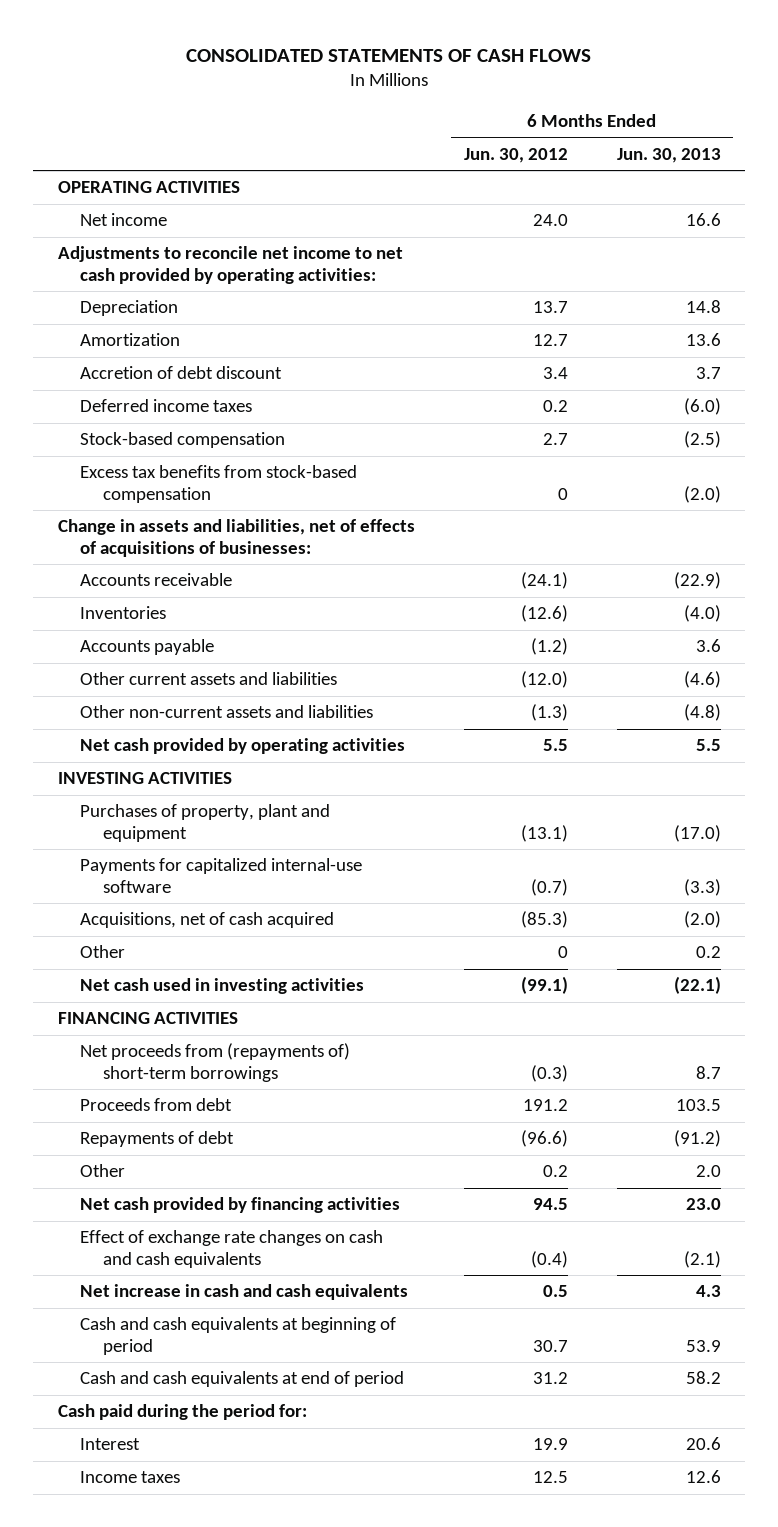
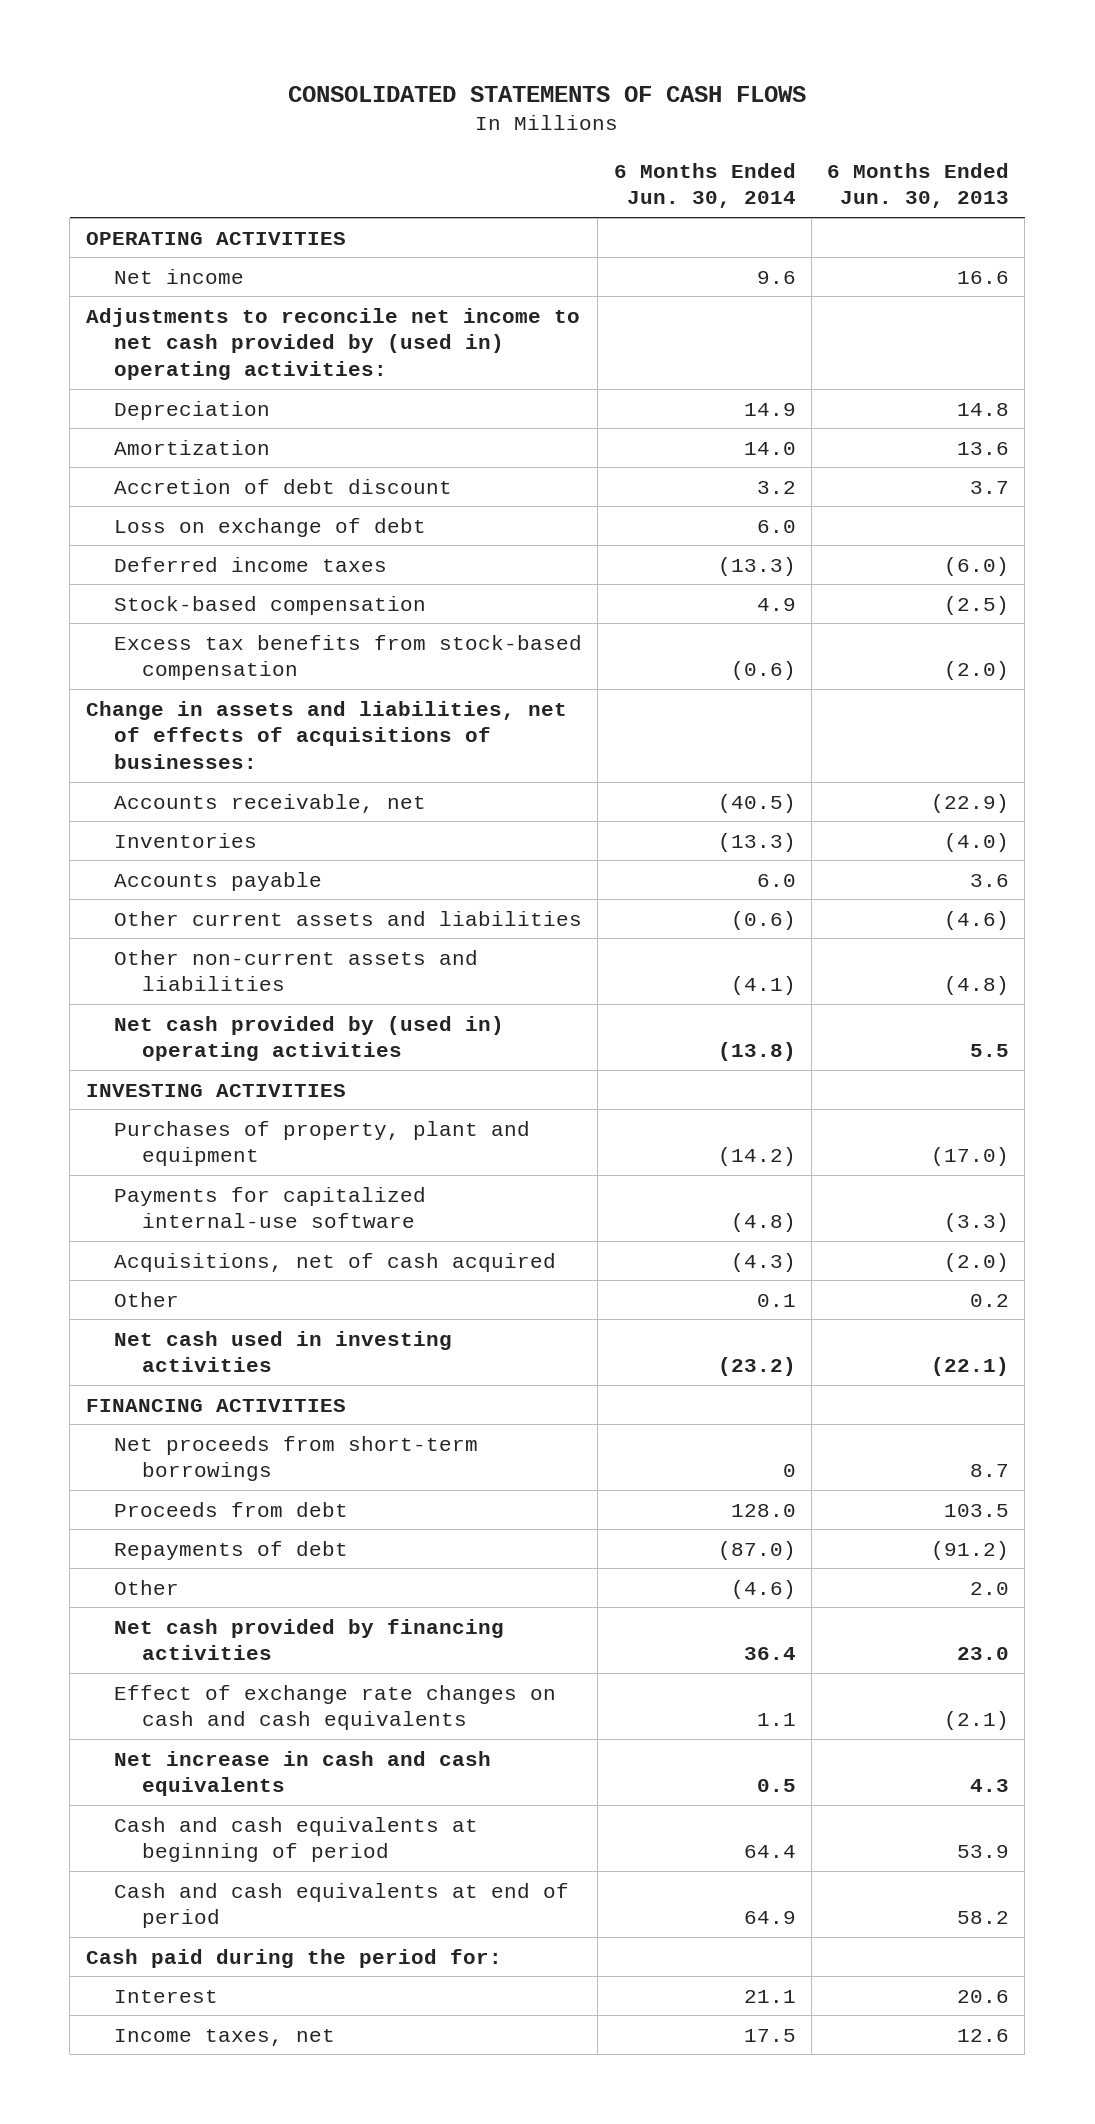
[463,147,568,163] Jun. 30, 2012 -> none
none -> [613,162,796,209] 6 Months Ended Jun. 30, 2014
[57,246,403,284] Adjustments to reconcile net income to net cash provided by operating activities: -> [85,307,580,381] Adjustments to reconcile net income to net cash provided by (used in) operating activities:
none -> [114,517,427,537] Loss on exchange of debt
[80,573,233,587] Accounts receivable -> [114,793,427,813] Accounts receivable, net
[80,738,406,755] Net cash provided by operating activities -> [114,1015,505,1062] Net cash provided by (used in) operating activities
[80,1043,351,1082] Net proceeds from (repayments of) short-term borrowings -> [114,1435,479,1482] Net proceeds from short-term borrowings
[80,1471,181,1484] Income taxes -> [114,2028,336,2046] Income taxes, net

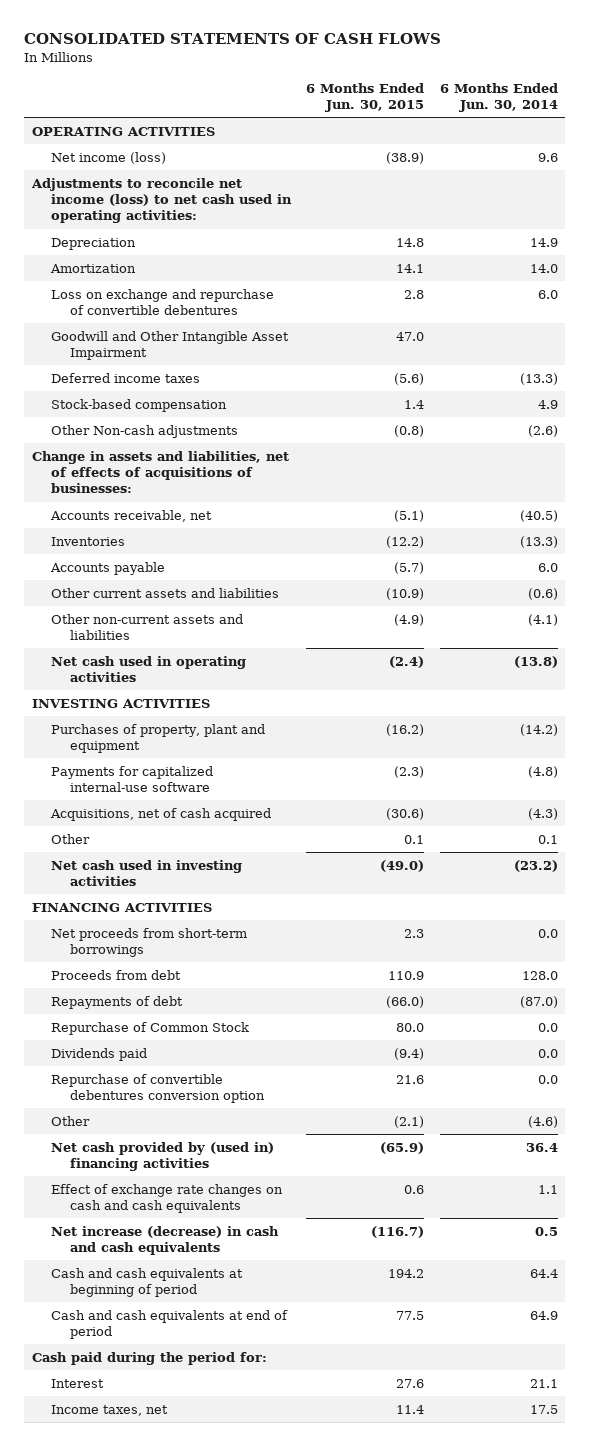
[827,162,1010,209] 6 Months Ended Jun. 30, 2013 -> none
none -> [306,82,425,113] 6 Months Ended Jun. 30, 2015
[114,268,245,284] Net income -> [50,151,166,164] Net income (loss)
[85,307,580,381] Adjustments to reconcile net income to net cash provided by (used in) operating activities: -> [30,177,292,224] Adjustments to reconcile net income (loss) to net cash used in operating activities:
[114,478,453,494] Accretion of debt discount -> none
[114,517,427,537] Loss on exchange of debt -> [50,288,274,316] Loss on exchange and repurchase of convertible debentures
none -> [50,330,289,361] Goodwill and Other Intangible Asset Impairment
[114,634,583,681] Excess tax benefits from stock-based compensation -> none
none -> [50,424,238,438] Other Non-cash adjustments
[114,1015,505,1062] Net cash provided by (used in) operating activities -> [50,655,246,683] Net cash used in operating activities
[782,1464,796,1478] 0 -> [537,928,558,938] 0.0
none -> [50,1021,249,1035] Repurchase of Common Stock
none -> [50,1047,147,1061] Dividends paid
none -> [50,1073,266,1104] Repurchase of convertible debentures conversion option
[114,1618,505,1661] Net cash provided by financing activities -> [50,1141,274,1172] Net cash provided by (used in) financing activities
[114,1750,492,1797] Net increase in cash and cash equivalents -> [50,1225,279,1256] Net increase (decrease) in cash and cash equivalents

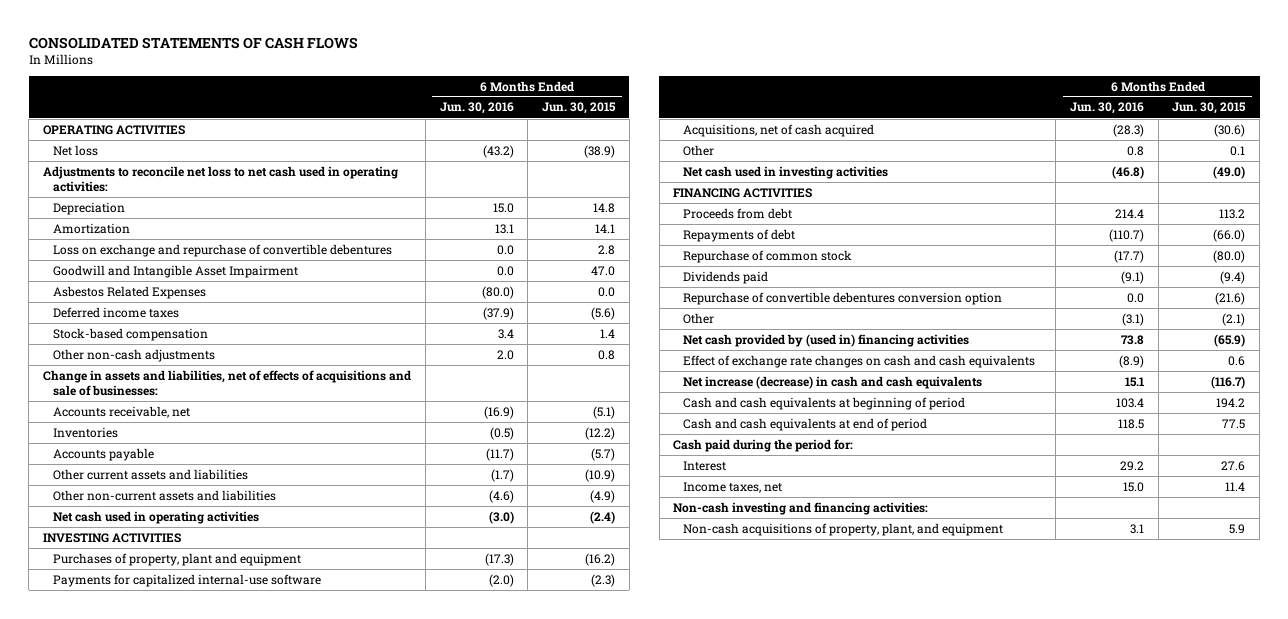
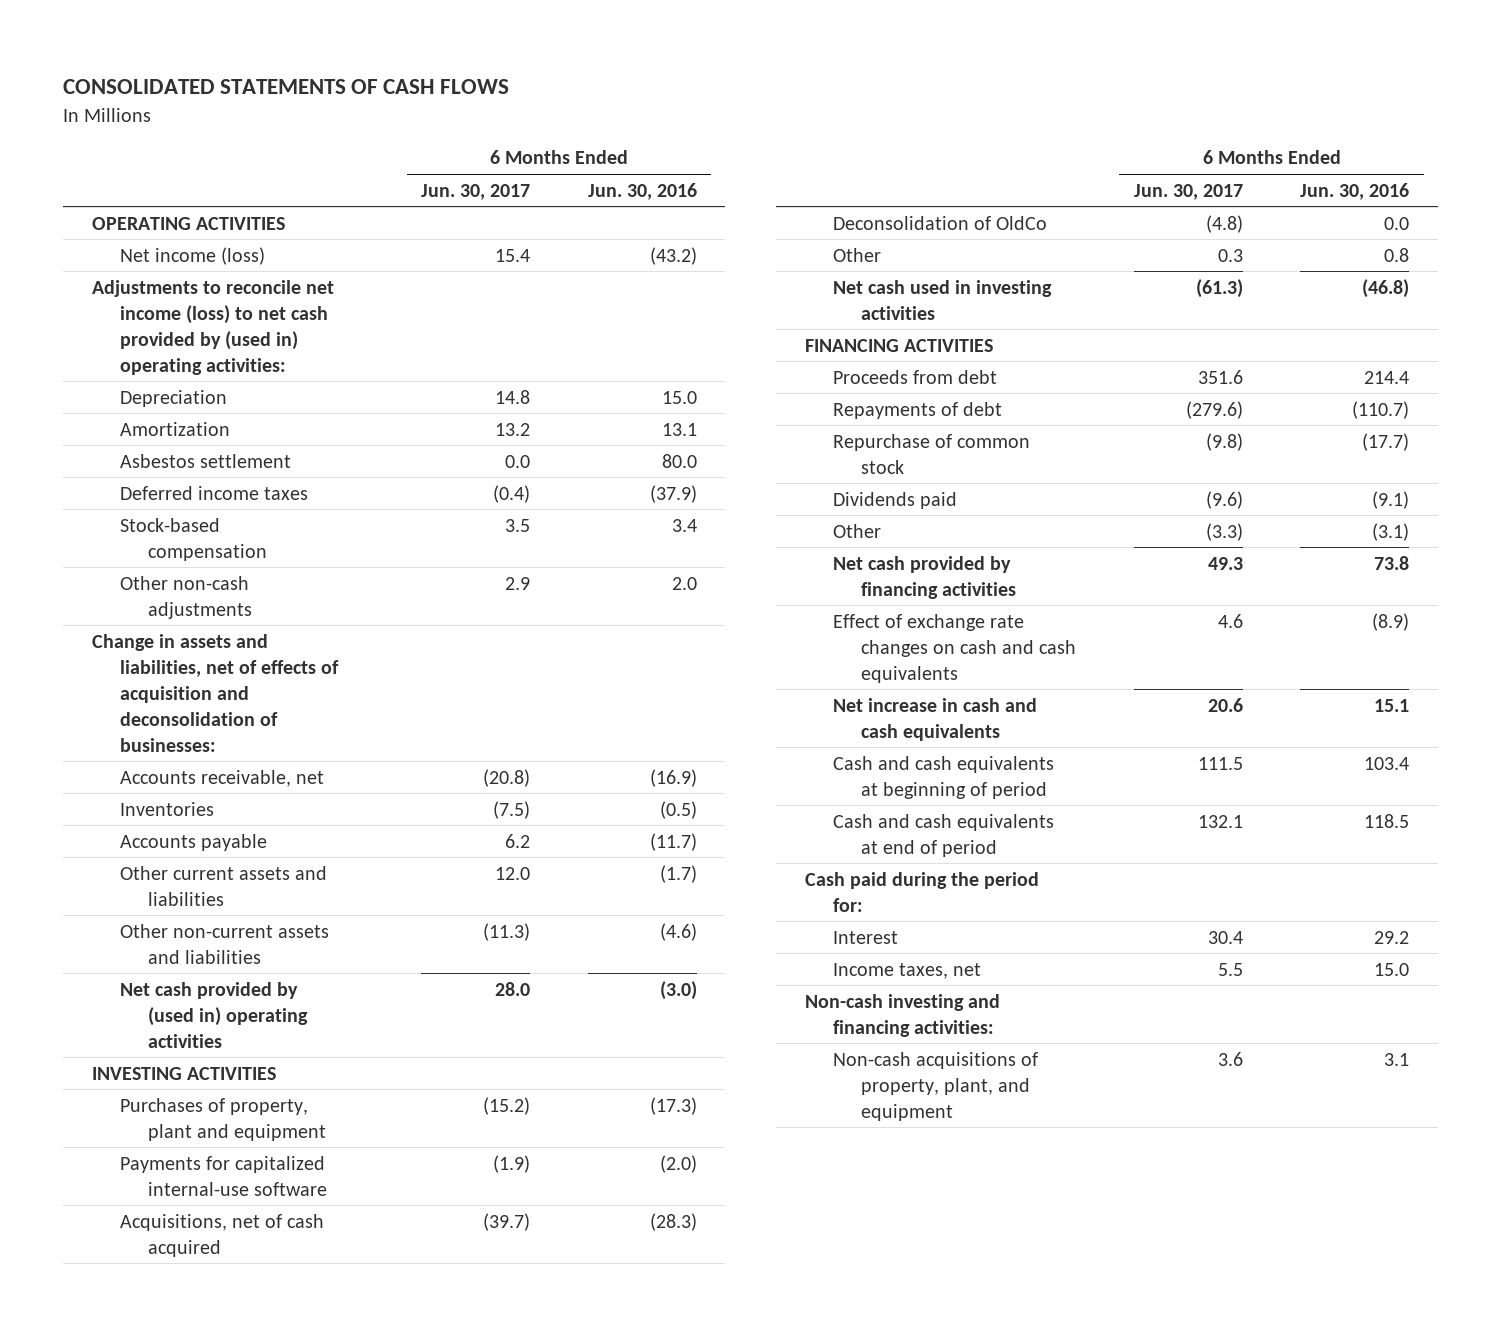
[541,102,616,115] Jun. 30, 2015 -> none
none -> [420,183,530,200] Jun. 30, 2017
[52,144,98,156] Net loss -> [120,246,266,265] Net income (loss)
[43,165,399,193] Adjustments to reconcile net loss to net cash used in operating activities: -> [91,279,334,375] Adjustments to reconcile net income (loss) to net cash provided by (used in) operating activities:
[52,243,392,257] Loss on exchange and repurchase of convertible debentures -> none
[52,264,298,278] Goodwill and Intangible Asset Impairment -> none
[52,285,206,299] Asbestos Related Expenses -> [120,453,292,468] Asbestos settlement
[481,285,514,299] (80.0) -> [661,453,697,468] 80.0
[43,369,412,397] Change in assets and liabilities, net of effects of acquisitions and sale of businesses: -> [91,633,340,752] Change in assets and liabilities, net of effects of acquisition and deconsolidation of businesses:
[52,510,259,524] Net cash used in operating activities -> [120,981,309,1048] Net cash provided by (used in) operating activities
none -> [832,215,1047,230] Deconsolidation of OldCo
[683,291,1003,305] Repurchase of convertible debentures conversion option -> none
[683,333,970,347] Net cash provided by (used in) financing activities -> [832,555,1017,599] Net cash provided by financing activities
[683,375,983,389] Net increase (decrease) in cash and cash equivalents -> [832,697,1037,741] Net increase in cash and cash equivalents

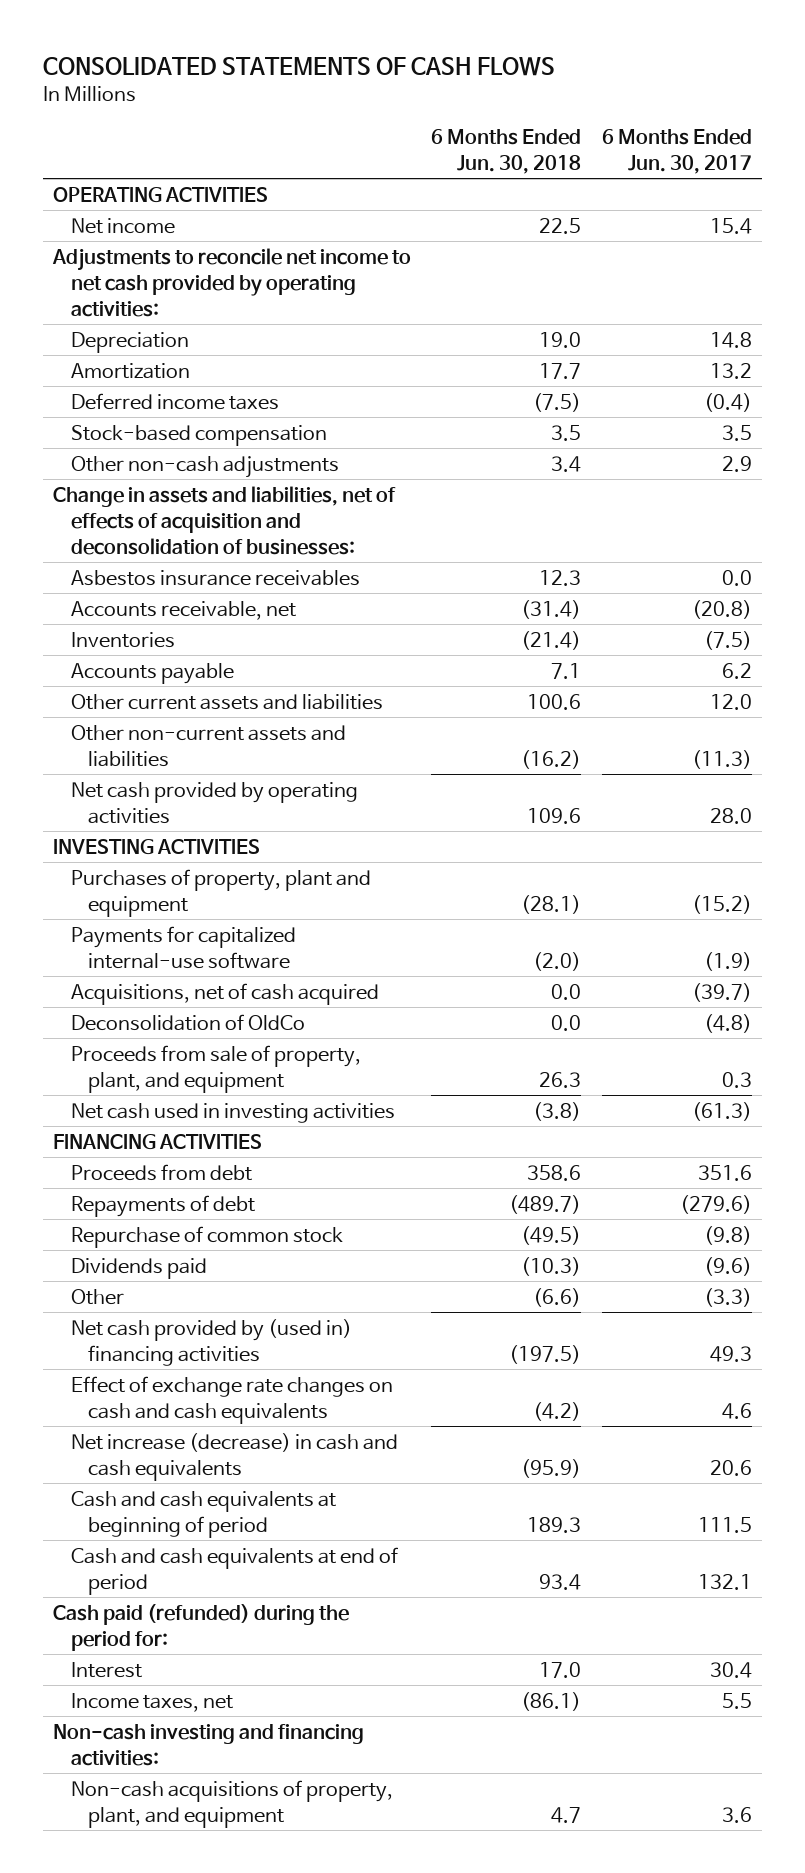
[587,182,697,200] Jun. 30, 2016 -> none
none -> [431,129,582,174] 6 Months Ended Jun. 30, 2018
[120,246,266,265] Net income (loss) -> [70,217,175,234] Net income
[91,279,334,375] Adjustments to reconcile net income (loss) to net cash provided by (used in) operating activities: -> [52,247,412,317] Adjustments to reconcile net income to net cash provided by operating activities:
[120,453,292,468] Asbestos settlement -> none
none -> [70,569,360,586] Asbestos insurance receivables
[120,981,309,1048] Net cash provided by (used in) operating activities -> [70,781,358,824] Net cash provided by operating activities
[832,247,881,262] Other -> none
none -> [70,1044,361,1093] Proceeds from sale of property, plant, and equipment
[832,555,1017,599] Net cash provided by financing activities -> [70,1318,352,1366] Net cash provided by (used in) financing activities
[832,697,1037,741] Net increase in cash and cash equivalents -> [70,1432,398,1481] Net increase (decrease) in cash and cash equivalents
[804,871,1039,912] Cash paid during the period for: -> [53,1603,350,1651] Cash paid (refunded) during the period for:

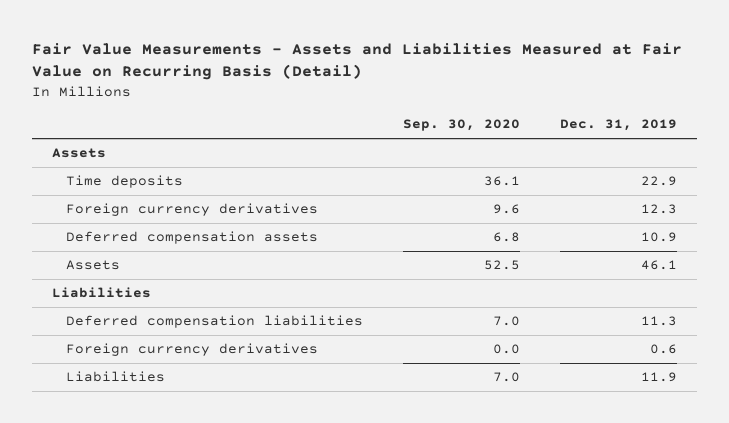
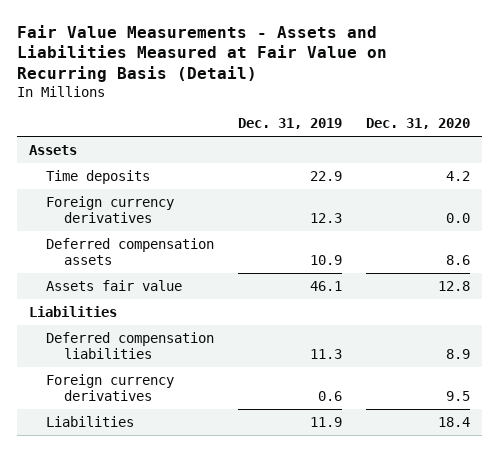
[402,119,520,132] Sep. 30, 2020 -> none
none -> [365,118,470,130] Dec. 31, 2020
[65,260,120,271] Assets -> [46,279,183,291] Assets fair value

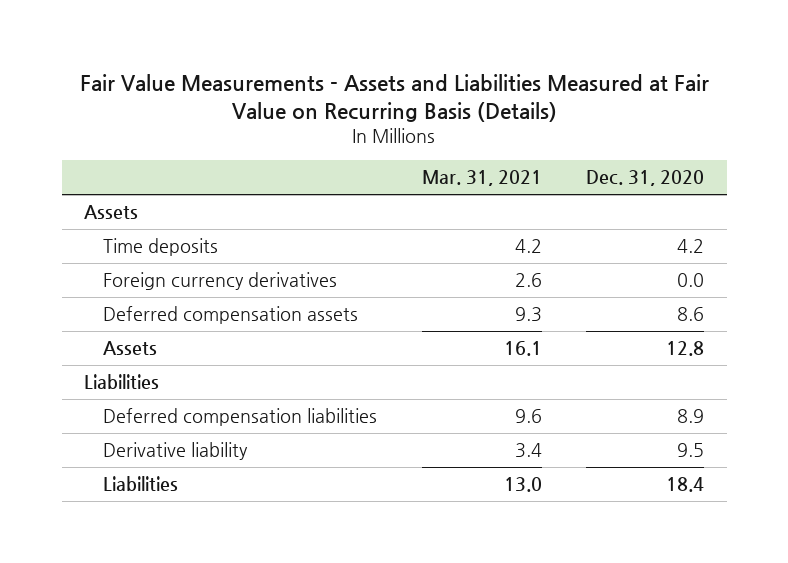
[17,24,388,83] Fair Value Measurements - Assets and Liabilities Measured at Fair Value on Recurring Basis (Detail) -> [80,73,710,122] Fair Value Measurements - Assets and Liabilities Measured at Fair Value on Recurring Basis (Details)
[238,118,343,130] Dec. 31, 2019 -> none
none -> [421,170,542,187] Mar. 31, 2021
[46,279,183,291] Assets fair value -> [102,341,157,356] Assets
[46,373,175,402] Foreign currency derivatives -> [102,442,248,461] Derivative liability

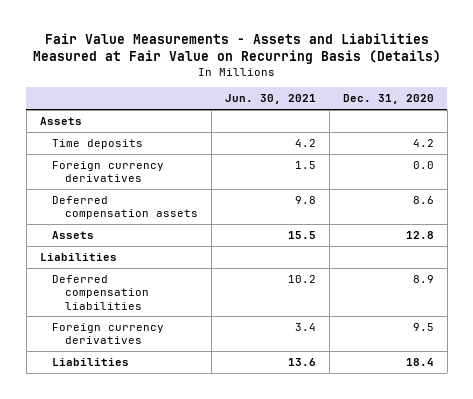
[421,170,542,187] Mar. 31, 2021 -> none
none -> [225,94,317,105] Jun. 30, 2021
[102,442,248,461] Derivative liability -> [52,322,165,345] Foreign currency derivatives

